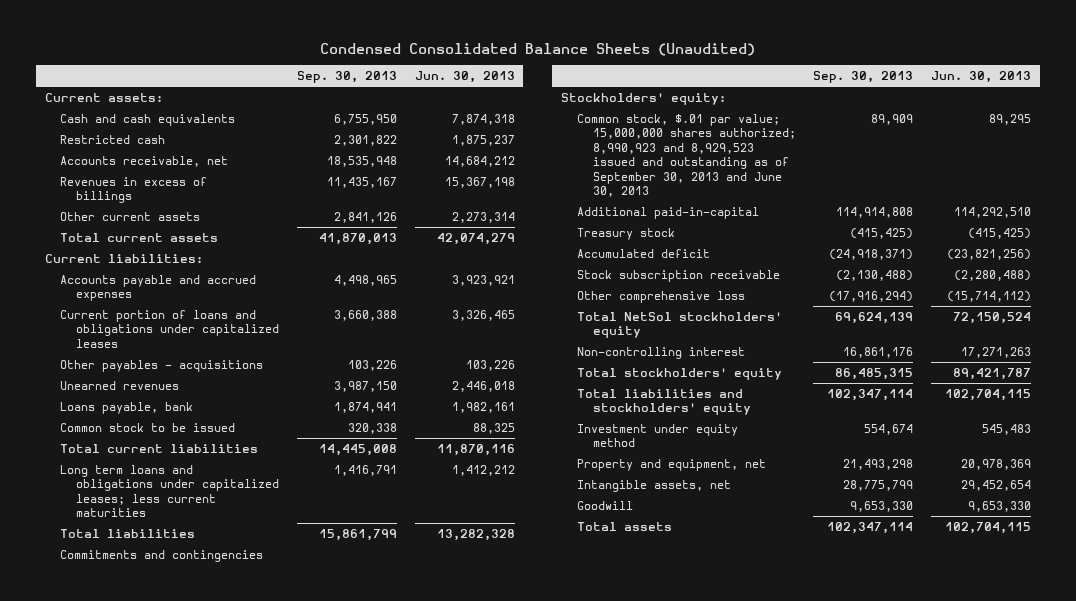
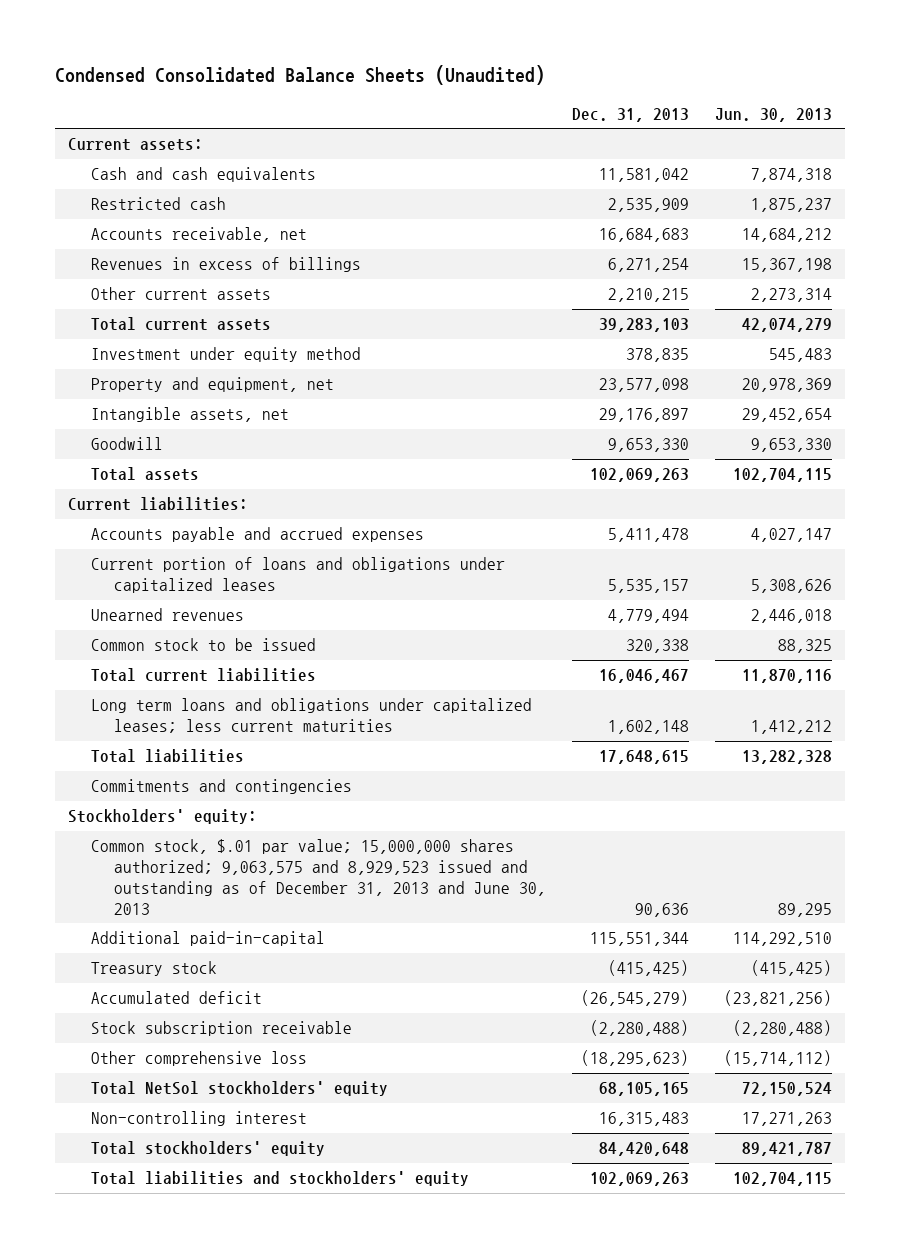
[296,71,397,84] Sep. 30, 2013 -> none
none -> [571,107,689,122] Dec. 31, 2013
[576,423,738,448] Investment under equity method -> [90,347,361,363] Investment under equity method
[576,458,766,471] Property and equipment, net -> [90,377,334,393] Property and equipment, net
[576,479,731,492] Intangible assets, net -> [90,407,289,423] Intangible assets, net
[576,500,633,510] Goodwill -> [90,437,163,451] Goodwill
[576,521,672,531] Total assets -> [90,467,199,482] Total assets
[60,359,264,372] Other payables - acquisitions -> none
[451,274,515,286] 3,923,921 -> [751,528,833,543] 4,027,147
[451,309,515,321] 3,326,465 -> [751,579,833,594] 5,308,626
[60,401,194,414] Loans payable, bank -> none
[576,113,796,197] Common stock, $.01 par value; 15,000,000 shares authorized; 8,990,923 and 8,929,523 issued and outstanding as of September 30, 2013 and June 30, 2013 -> [90,839,546,915] Common stock, $.01 par value; 15,000,000 shares authorized; 9,063,575 and 8,929,523 issued and outstanding as of December 31, 2013 and June 30, 2013

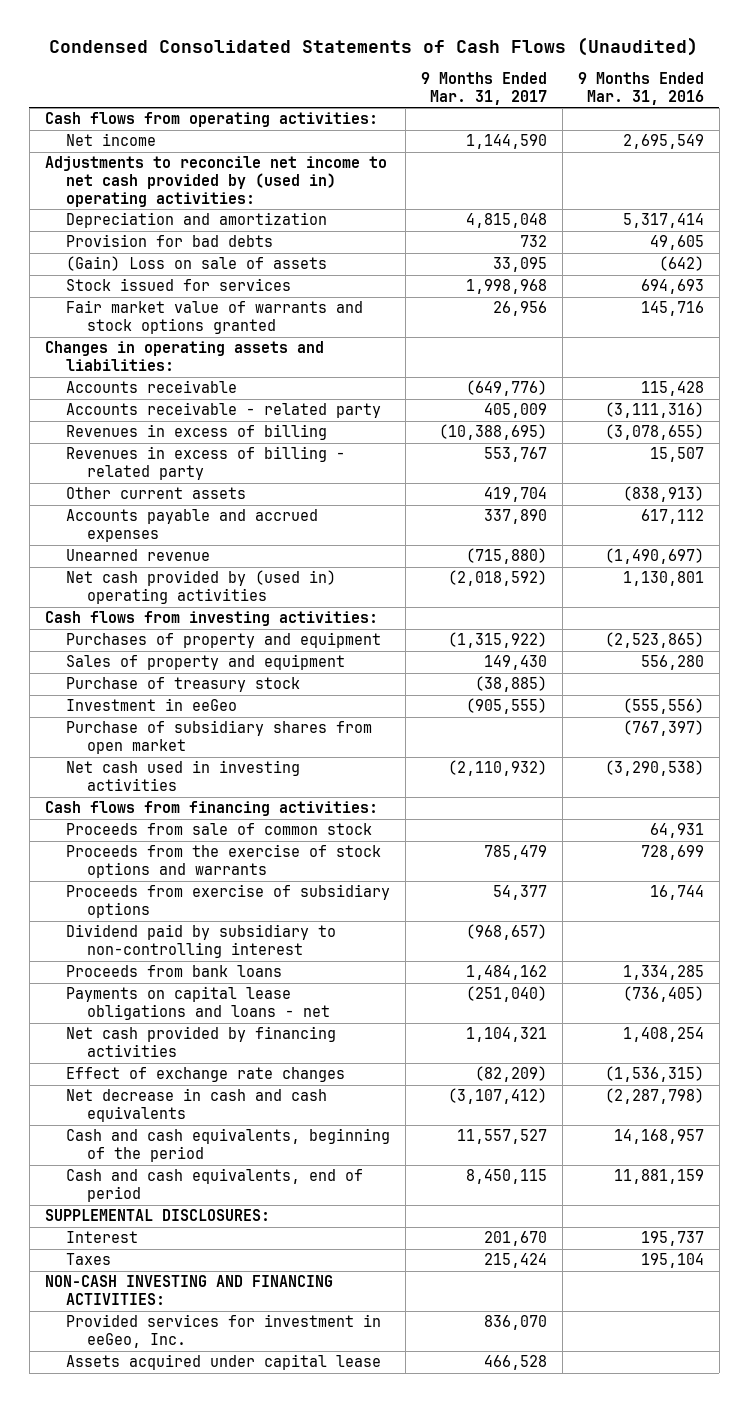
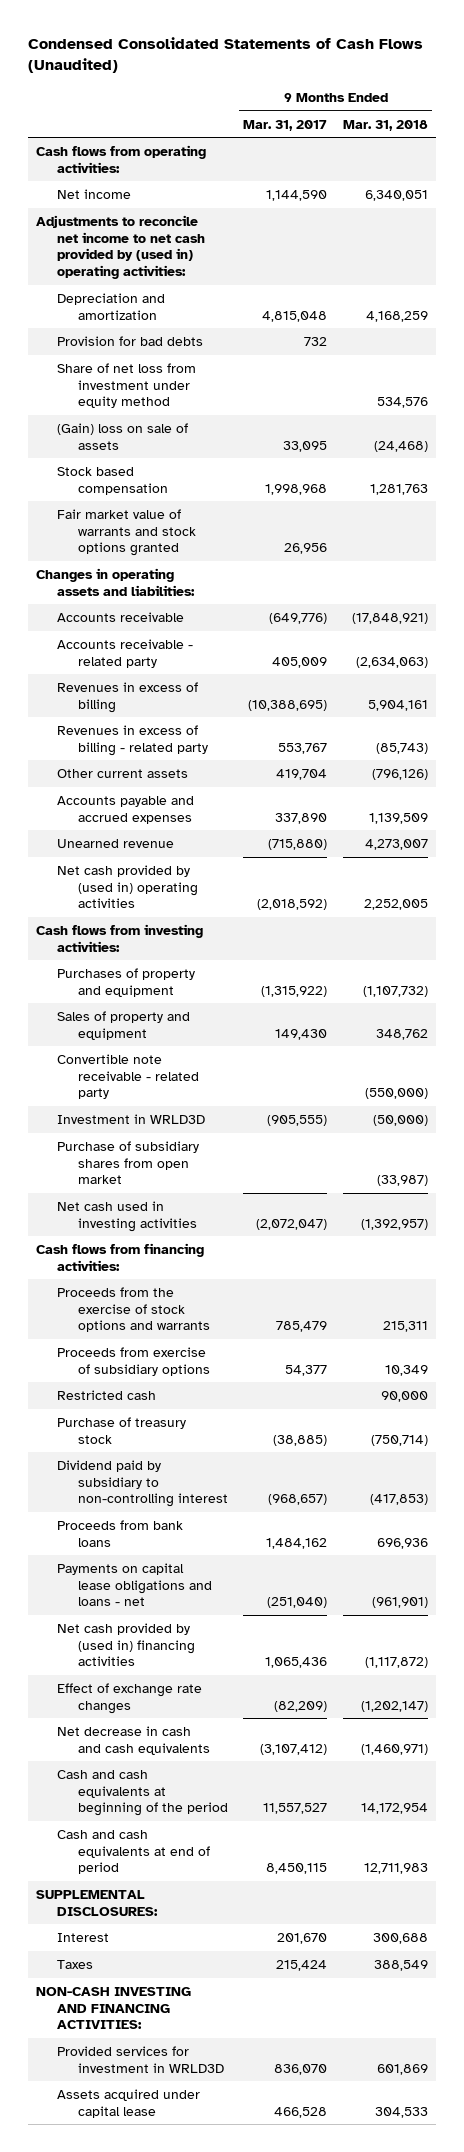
[577,72,704,105] 9 Months Ended Mar. 31, 2016 -> none
none -> [343,119,429,131] Mar. 31, 2018
none -> [56,363,196,409] Share of net loss from investment under equity method
[65,256,327,272] (Gain) Loss on sale of assets -> [56,423,188,450] (Gain) loss on sale of assets
[65,278,291,292] Stock issued for services -> [56,467,168,495] Stock based compensation
none -> [56,1054,199,1100] Convertible note receivable - related party
[65,698,237,712] Investment in eeGeo -> [56,1114,205,1125] Investment in WRLD3D
[447,760,547,777] (2,110,932) -> [256,1218,328,1230] (2,072,047)
[65,823,372,836] Proceeds from sale of common stock -> none
none -> [56,1390,156,1401] Restricted cash
[65,677,300,693] Purchase of treasury stock -> [56,1417,186,1444] Purchase of treasury stock
[65,1026,336,1058] Net cash provided by financing activities -> [56,1623,195,1667] Net cash provided by (used in) financing activities
[465,1027,547,1043] 1,104,321 -> [265,1657,328,1669] 1,065,436
[65,1128,390,1163] Cash and cash equivalents, beginning of the period -> [56,1770,228,1817] Cash and cash equivalents at beginning of the period
[65,1168,363,1203] Cash and cash equivalents, end of period -> [56,1830,210,1875] Cash and cash equivalents at end of period
[65,1314,381,1349] Provided services for investment in eeGeo, Inc. -> [56,2046,224,2073] Provided services for investment in WRLD3D

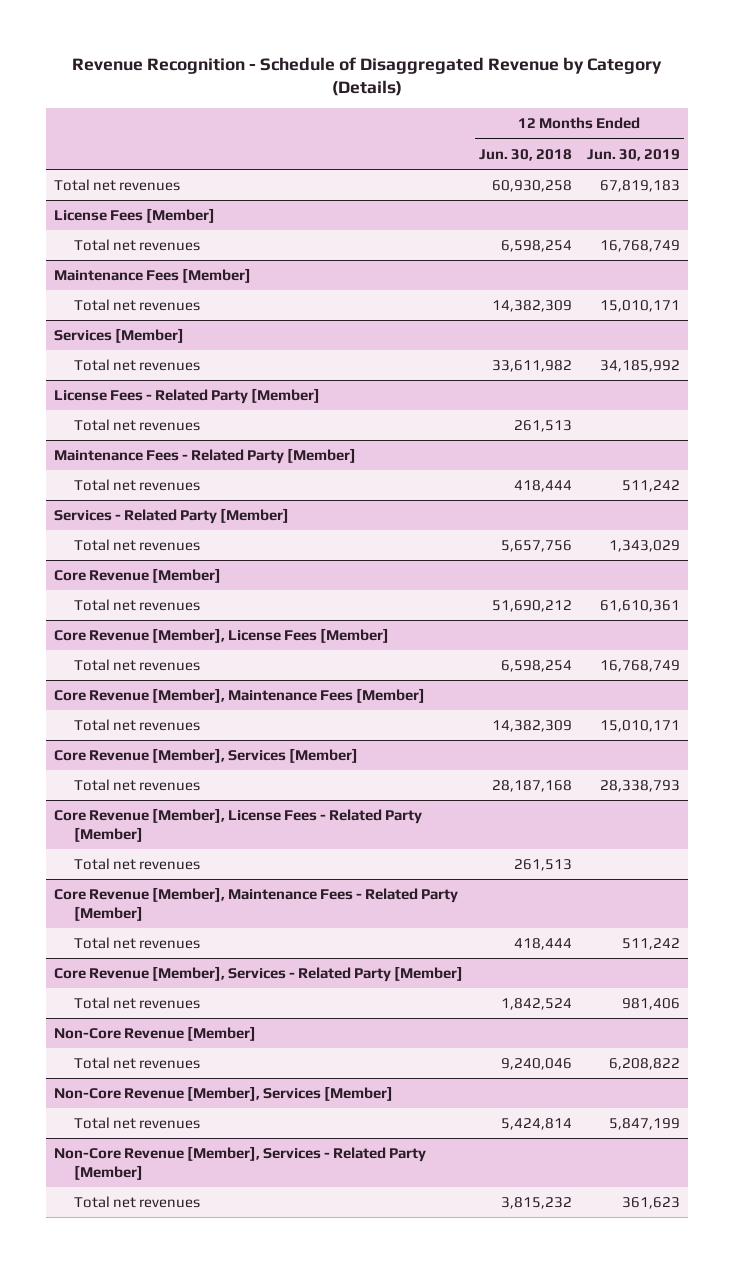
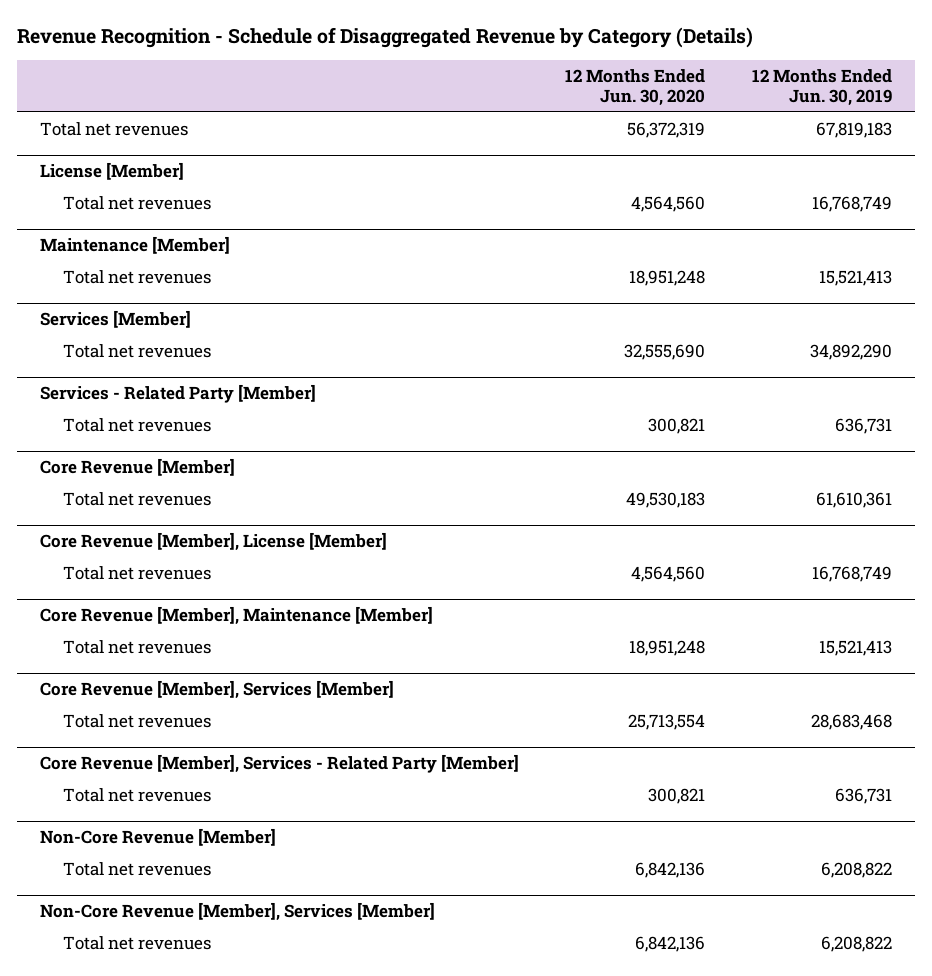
[478,148,572,161] Jun. 30, 2018 -> none
none -> [565,68,706,106] 12 Months Ended Jun. 30, 2020
[54,208,216,224] License Fees [Member] -> [40,162,185,181] License [Member]
[54,268,252,284] Maintenance Fees [Member] -> [40,236,231,255] Maintenance [Member]
[600,300,681,313] 15,010,171 -> [818,269,892,286] 15,521,413
[54,388,321,405] License Fees - Related Party [Member] -> none
[73,419,200,432] Total net revenues -> none
[54,448,357,465] Maintenance Fees - Related Party [Member] -> none
[73,479,200,492] Total net revenues -> none
[600,360,681,373] 34,185,992 -> [809,343,892,360] 34,892,290
[609,540,681,553] 1,343,029 -> [834,417,892,434] 636,731
[54,628,390,644] Core Revenue [Member], License Fees [Member] -> [40,532,388,552] Core Revenue [Member], License [Member]
[54,688,426,704] Core Revenue [Member], Maintenance Fees [Member] -> [40,606,434,626] Core Revenue [Member], Maintenance [Member]
[600,720,681,733] 15,010,171 -> [818,639,892,656] 15,521,413
[54,808,423,842] Core Revenue [Member], License Fees - Related Party [Member] -> none
[73,858,200,871] Total net revenues -> none
[54,887,459,921] Core Revenue [Member], Maintenance Fees - Related Party [Member] -> none
[73,937,200,950] Total net revenues -> none
[600,780,681,793] 28,338,793 -> [810,713,892,730] 28,683,468
[622,998,681,1011] 981,406 -> [834,787,892,804] 636,731
[54,1146,427,1180] Non-Core Revenue [Member], Services - Related Party [Member] -> none
[73,1196,200,1209] Total net revenues -> none
[609,1118,681,1131] 5,847,199 -> [820,935,892,952] 6,208,822

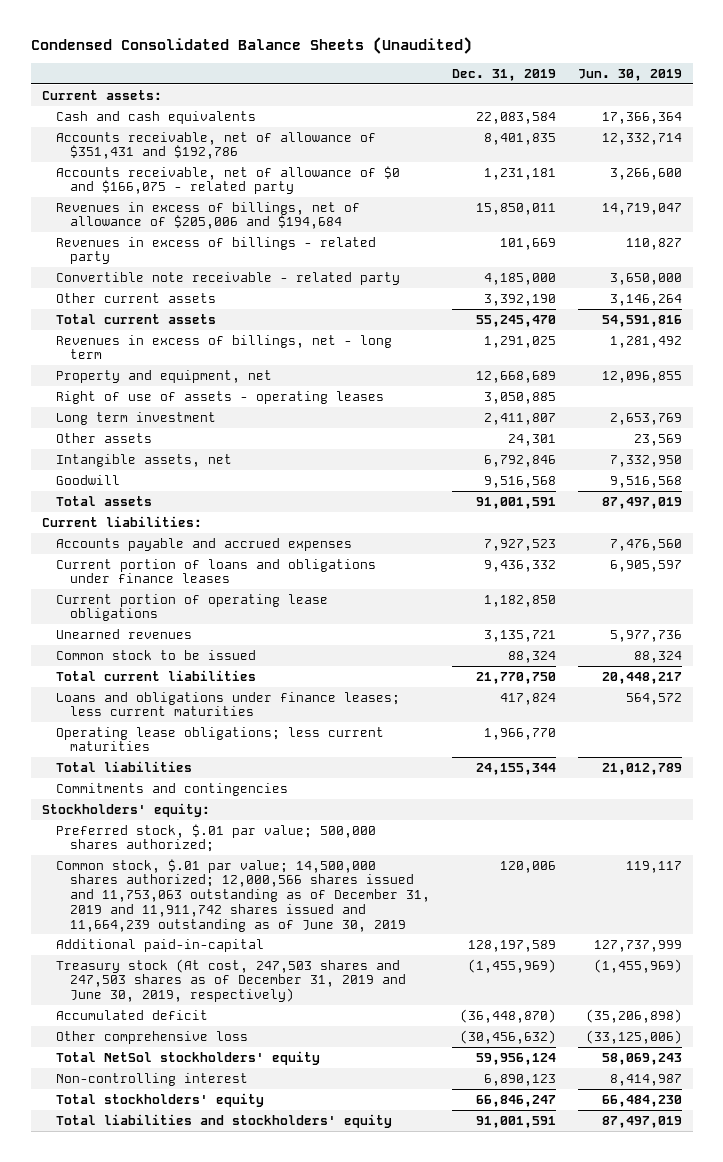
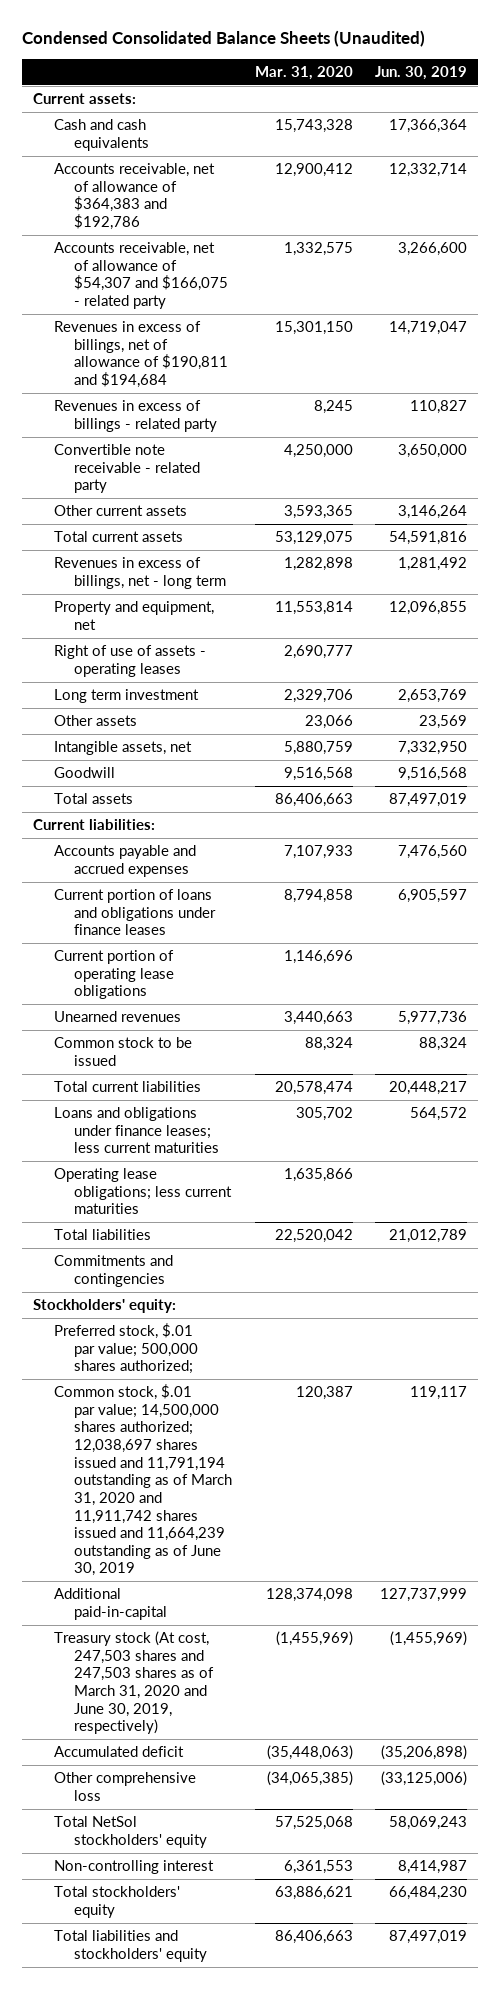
[451,68,556,81] Dec. 31, 2019 -> none
none -> [254,66,353,81] Mar. 31, 2020
[55,131,376,160] Accounts receivable, net of allowance of $351,431 and $192,786 -> [53,163,215,231] Accounts receivable, net of allowance of $364,383 and $192,786
[55,165,400,195] Accounts receivable, net of allowance of $0 and $166,075 - related party -> [53,242,229,310] Accounts receivable, net of allowance of $54,307 and $166,075 - related party
[55,201,360,230] Revenues in excess of billings, net of allowance of $205,006 and $194,684 -> [53,321,229,389] Revenues in excess of billings, net of allowance of $190,811 and $194,684
[55,858,430,932] Common stock, $.01 par value; 14,500,000 shares authorized; 12,000,566 shares issued and 11,753,063 outstanding as of December 31, 2019 and 11,911,742 shares issued and 11,664,239 outstanding as of June 30, 2019 -> [53,1384,233,1577] Common stock, $.01 par value; 14,500,000 shares authorized; 12,038,697 shares issued and 11,791,194 outstanding as of March 31, 2020 and 11,911,742 shares issued and 11,664,239 outstanding as of June 30, 2019
[55,958,406,1003] Treasury stock (At cost, 247,503 shares and 247,503 shares as of December 31, 2019 and June 30, 2019, respectively) -> [53,1631,215,1735] Treasury stock (At cost, 247,503 shares and 247,503 shares as of March 31, 2020 and June 30, 2019, respectively)

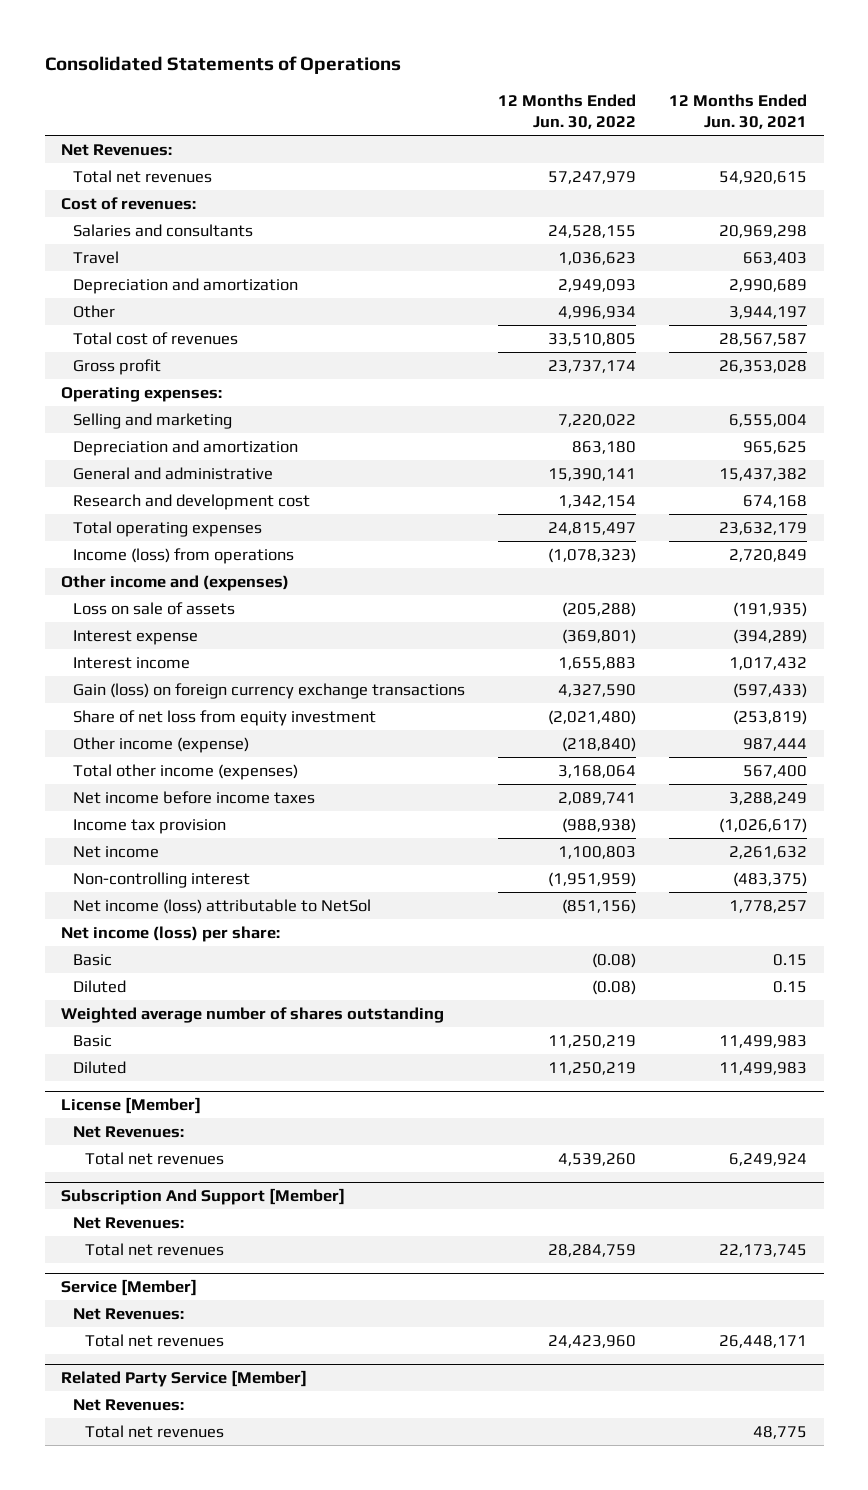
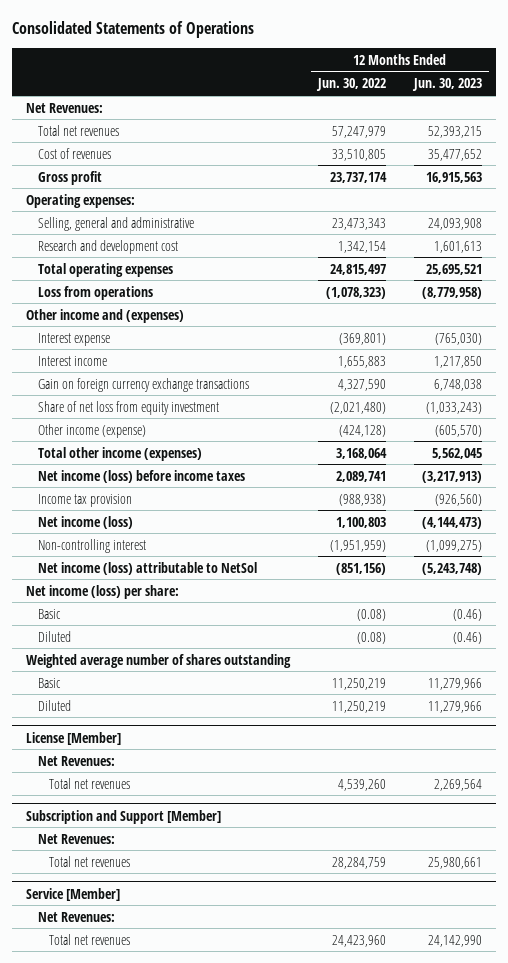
[669,94,808,129] 12 Months Ended Jun. 30, 2021 -> none
none -> [411,78,482,92] Jun. 30, 2023
[61,196,197,210] Cost of revenues: -> none
[73,223,254,237] Salaries and consultants -> none
[73,250,120,264] Travel -> none
[73,277,299,294] Depreciation and amortization -> none
[73,304,116,318] Other -> none
[73,331,239,345] Total cost of revenues -> [37,147,111,159] Cost of revenues
[73,439,299,456] Depreciation and amortization -> none
[73,466,274,480] General and administrative -> none
[73,412,233,429] Selling and marketing -> [37,216,194,231] Selling, general and administrative
[558,413,637,427] 7,220,022 -> [331,217,386,230] 23,473,343
[73,547,295,564] Income (loss) from operations -> [37,285,153,300] Loss from operations
[73,601,236,615] Loss on sale of assets -> none
[73,682,466,699] Gain (loss) on foreign currency exchange transactions -> [37,377,249,392] Gain on foreign currency exchange transactions
[562,736,637,752] (218,840) -> [338,424,386,437] (424,128)
[73,790,316,804] Net income before income taxes -> [37,469,245,483] Net income (loss) before income taxes
[73,845,160,858] Net income -> [37,515,133,529] Net income (loss)
[61,1188,346,1206] Subscription And Support [Member] -> [26,809,222,824] Subscription and Support [Member]
[61,1370,308,1388] Related Party Service [Member] -> none
[73,1398,185,1411] Net Revenues: -> none
[85,1424,225,1438] Total net revenues -> none

